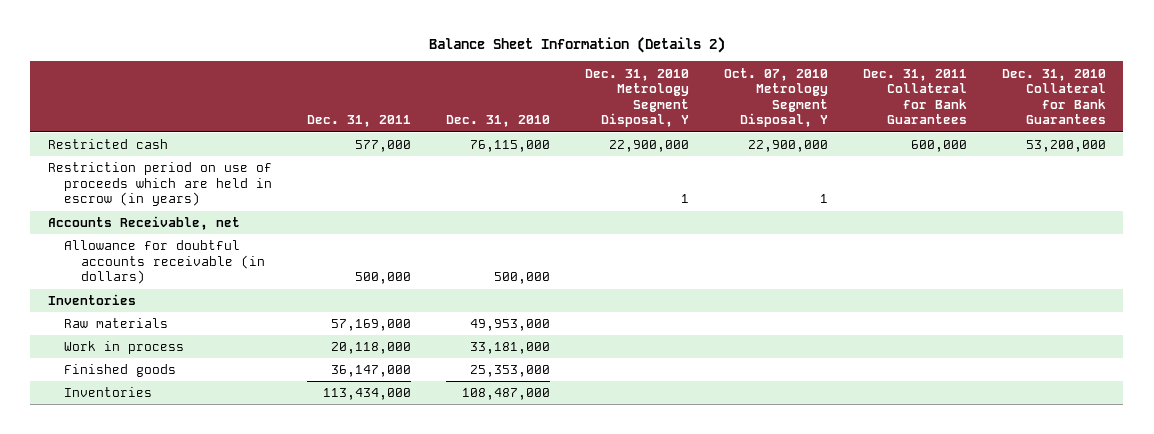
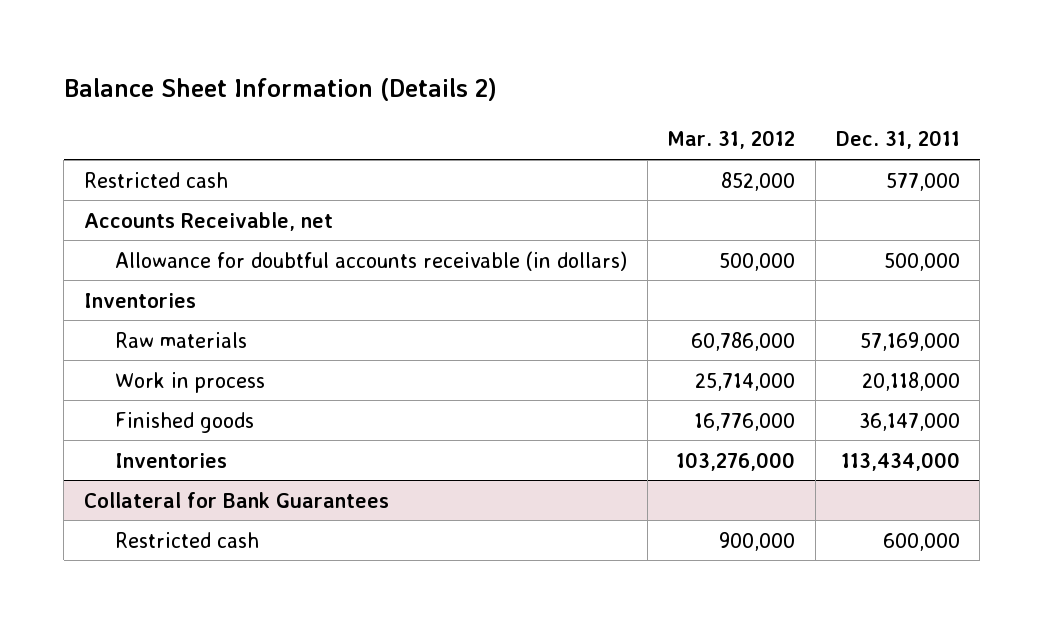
[446,115,551,128] Dec. 31, 2010 -> none
[585,68,690,128] Dec. 31, 2010 Metrology Segment Disposal, Y -> none
[724,67,829,128] Oct. 07, 2010 Metrology Segment Disposal, Y -> none
[863,68,968,125] Dec. 31, 2011 Collateral for Bank Guarantees -> none
[1002,68,1107,125] Dec. 31, 2010 Collateral for Bank Guarantees -> none
none -> [667,130,796,150] Mar. 31, 2012
[47,162,273,207] Restriction period on use of proceeds which are held in escrow (in years) -> none
none -> [83,491,389,508] Collateral for Bank Guarantees
none -> [115,531,260,548] Restricted cash

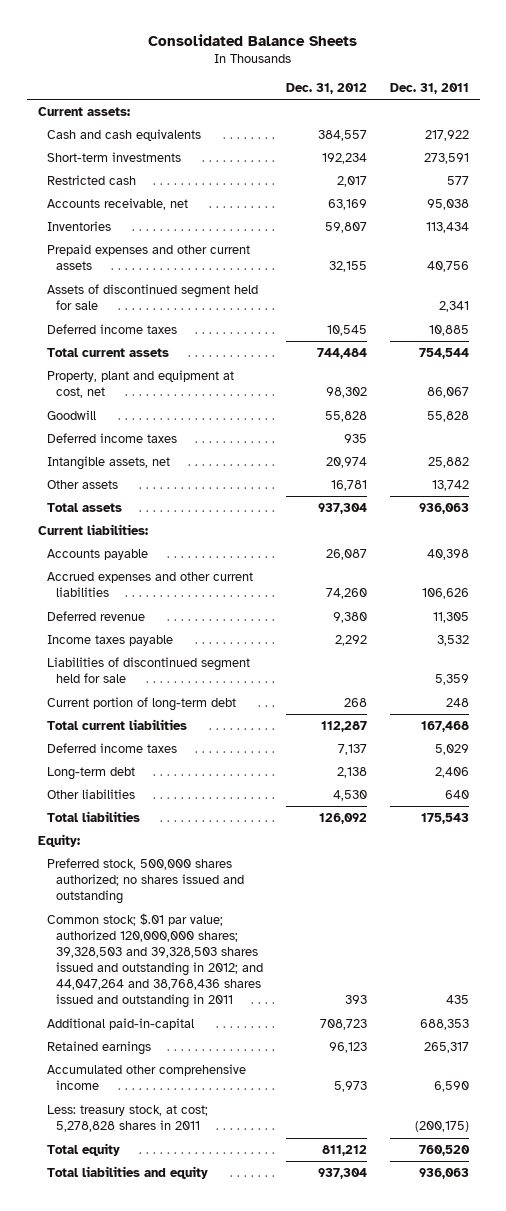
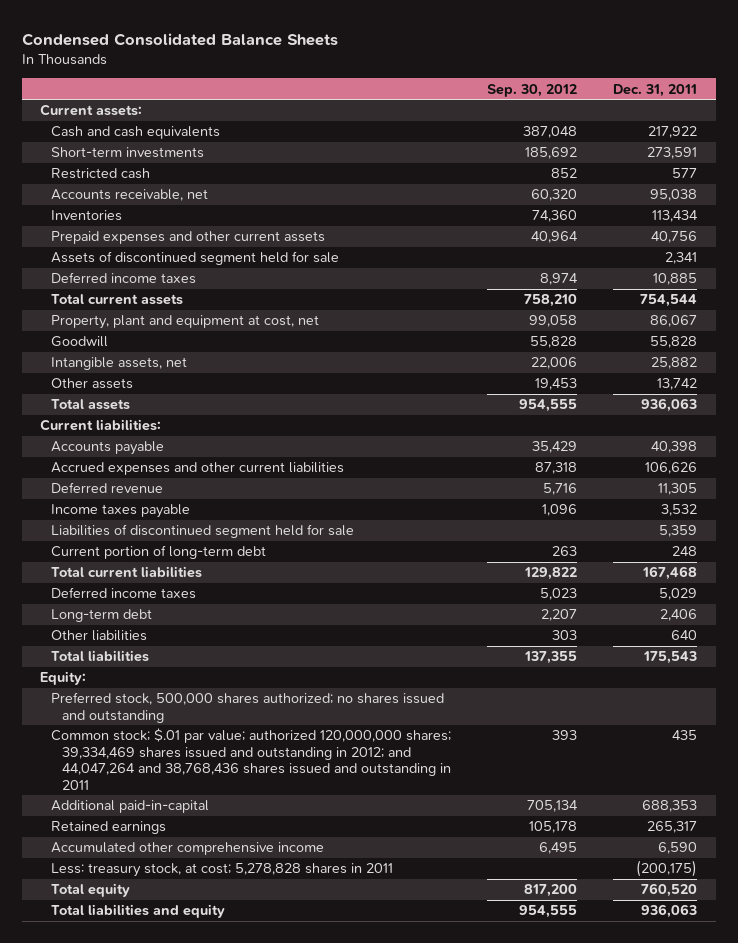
[148,34,358,47] Consolidated Balance Sheets -> [22,32,339,46] Condensed Consolidated Balance Sheets
[285,82,367,94] Dec. 31, 2012 -> none
none -> [487,83,578,97] Sep. 30, 2012
[47,433,178,444] Deferred income taxes -> none
[47,913,264,1009] Common stock; $.01 par value; authorized 120,000,000 shares; 39,328,503 and 39,328,503 shares issued and outstanding in 2012; and 44,047,264 and 38,768,436 shares issued and outstanding in 2011 -> [51,728,452,791] Common stock; $.01 par value; authorized 120,000,000 shares; 39,334,469 shares issued and outstanding in 2012; and 44,047,264 and 38,768,436 shares issued and outstanding in 2011

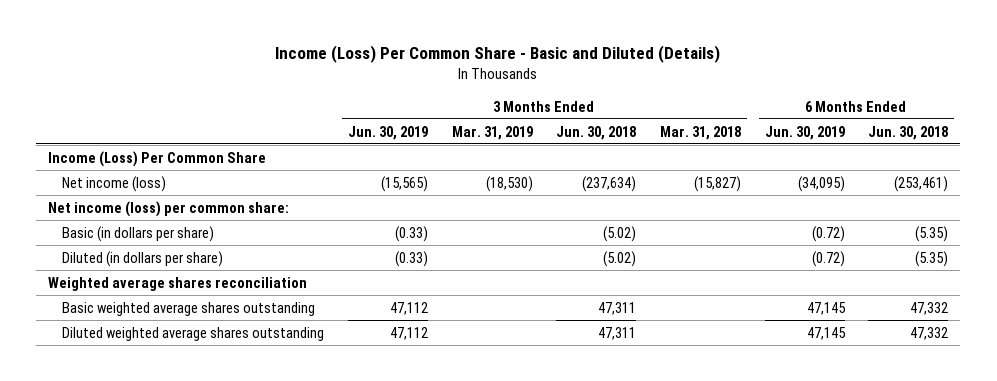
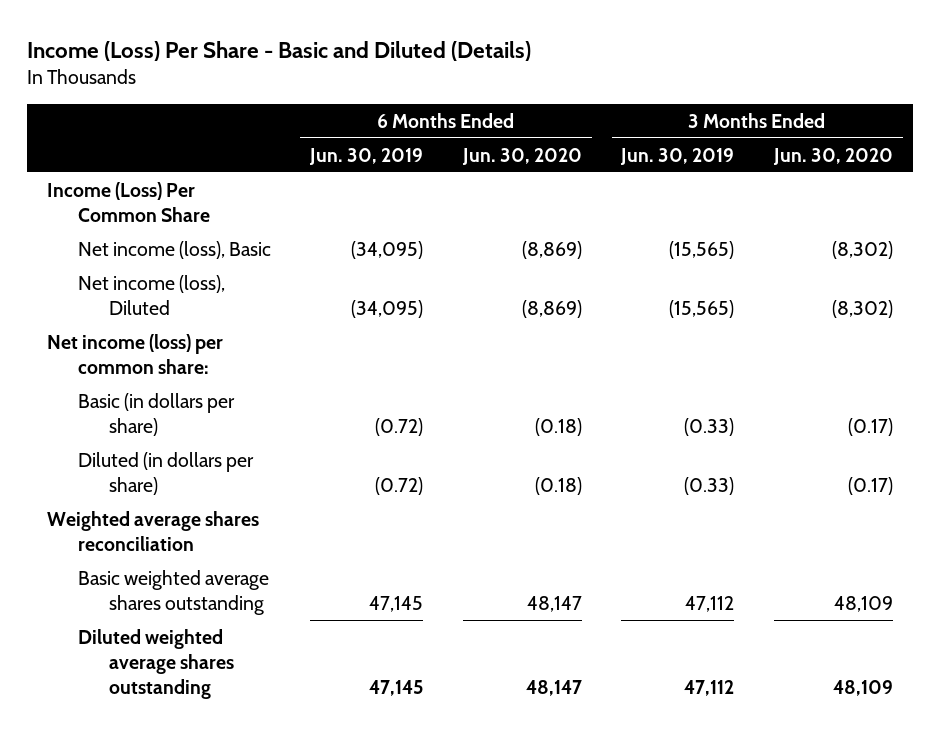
[275,45,721,64] Income (Loss) Per Common Share - Basic and Diluted (Details) -> [27,40,532,61] Income (Loss) Per Share - Basic and Diluted (Details)
[451,125,533,140] Mar. 31, 2019 -> none
[556,125,637,140] Jun. 30, 2018 -> none
[659,125,741,140] Mar. 31, 2018 -> none
[868,125,949,140] Jun. 30, 2018 -> none
none -> [461,147,582,165] Jun. 30, 2020
none -> [772,147,893,165] Jun. 30, 2020
[62,175,167,192] Net income (loss) -> [77,240,271,259] Net income (loss), Basic
none -> [77,274,225,316] Net income (loss), Diluted

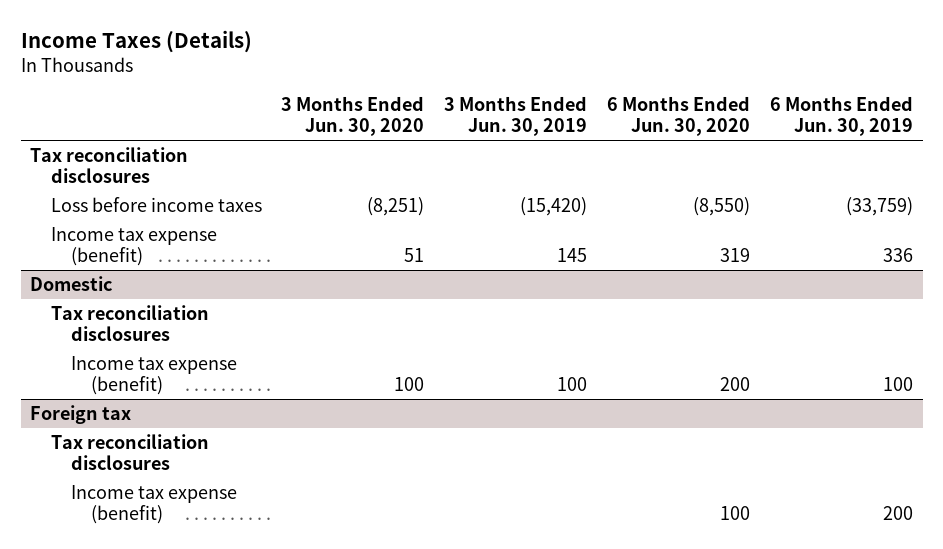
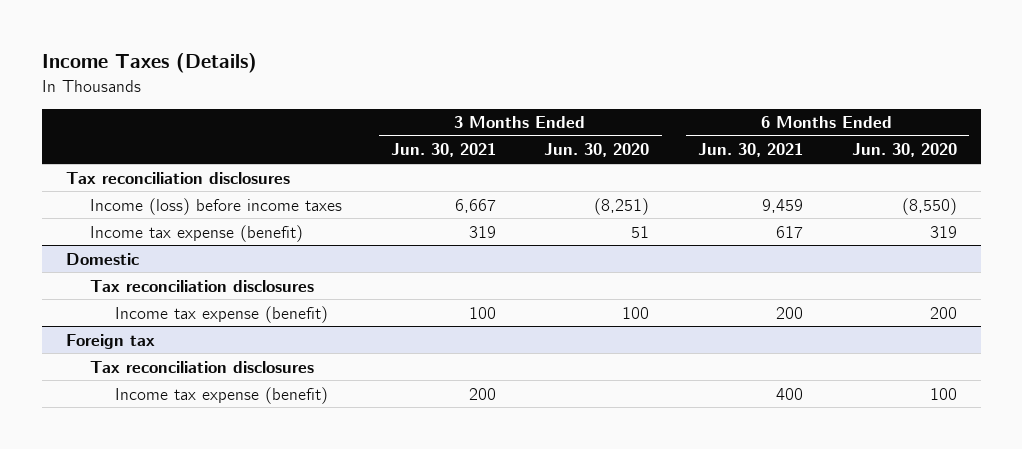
[444,96,588,137] 3 Months Ended Jun. 30, 2019 -> none
[769,96,913,137] 6 Months Ended Jun. 30, 2019 -> none
none -> [390,143,496,158] Jun. 30, 2021
none -> [698,143,804,158] Jun. 30, 2021
[50,196,262,212] Loss before income taxes -> [90,197,343,215] Income (loss) before income taxes

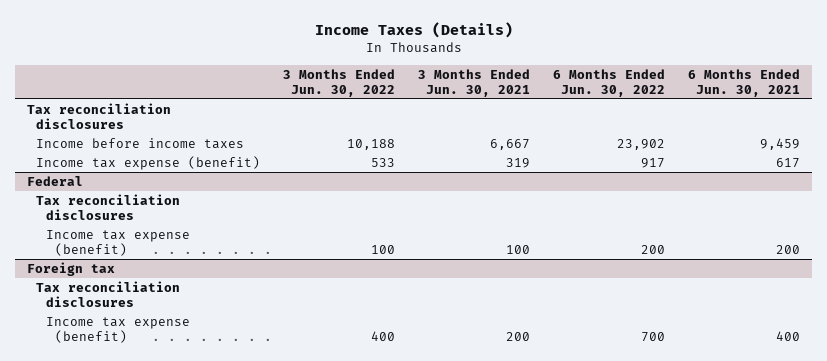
[544,143,650,158] Jun. 30, 2020 -> none
[851,143,957,158] Jun. 30, 2020 -> none
none -> [283,68,396,97] 3 Months Ended Jun. 30, 2022
none -> [553,68,666,97] 6 Months Ended Jun. 30, 2022
[90,197,343,215] Income (loss) before income taxes -> [36,138,245,150] Income before income taxes
[65,252,139,265] Domestic -> [26,176,83,187] Federal

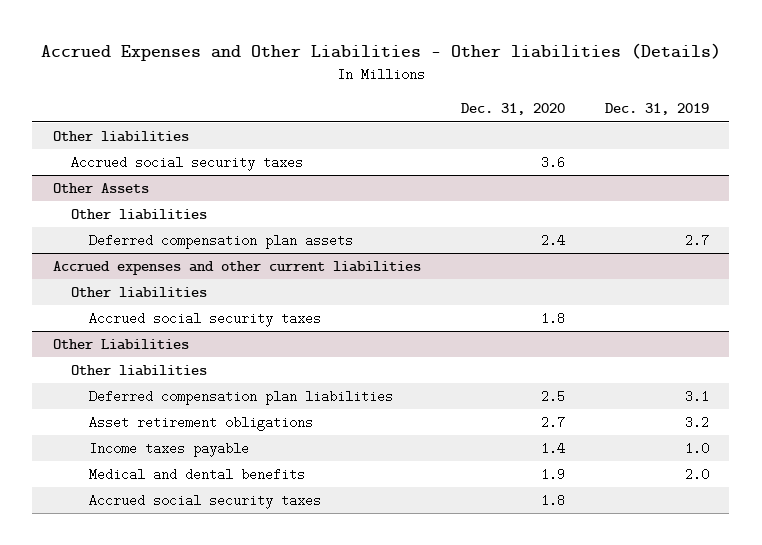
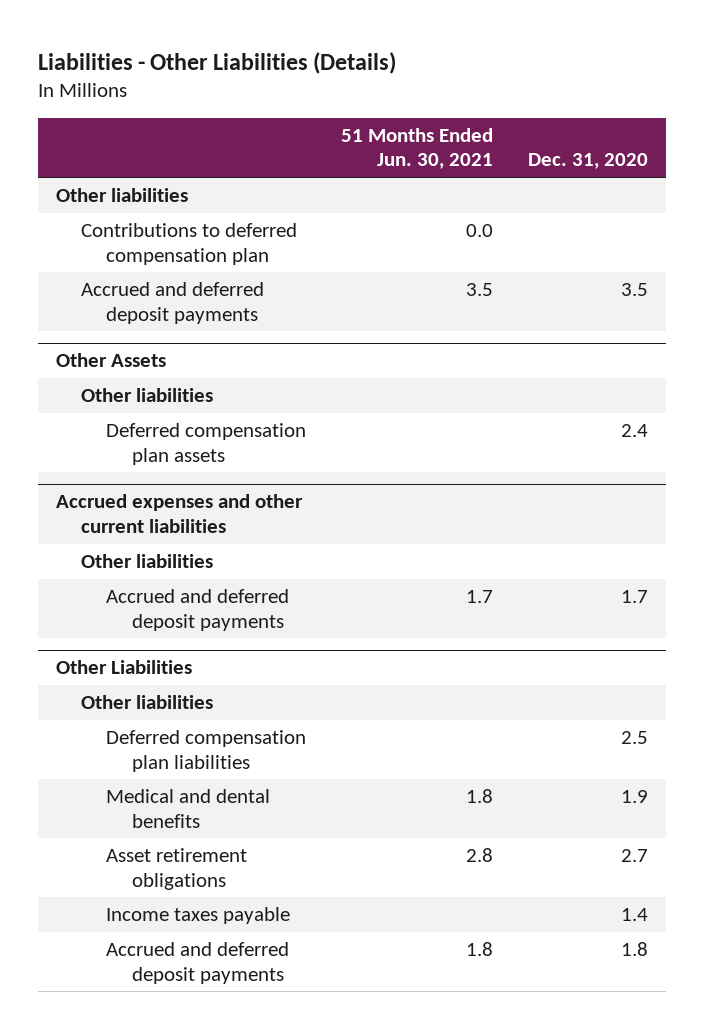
[40,43,721,62] Accrued Expenses and Other Liabilities - Other liabilities (Details) -> [38,51,397,74] Liabilities - Other Liabilities (Details)
[605,103,710,116] Dec. 31, 2019 -> none
none -> [341,127,494,170] 51 Months Ended Jun. 30, 2021
[70,156,303,172] Accrued social security taxes -> none
none -> [81,222,298,265] Contributions to deferred compensation plan
none -> [81,281,265,324] Accrued and deferred deposit payments
[89,312,322,328] Accrued social security taxes -> none
none -> [106,588,290,631] Accrued and deferred deposit payments
[89,468,306,482] Medical and dental benefits -> [106,788,271,828] Medical and dental benefits
[89,494,322,510] Accrued social security taxes -> none
none -> [106,941,290,984] Accrued and deferred deposit payments

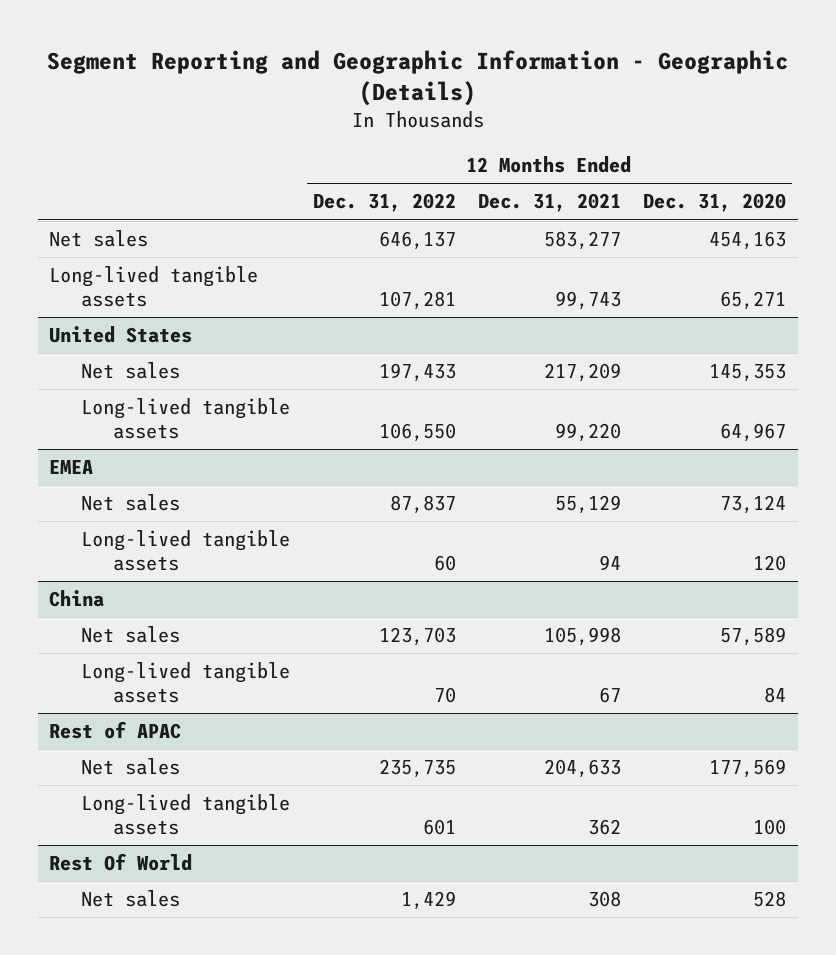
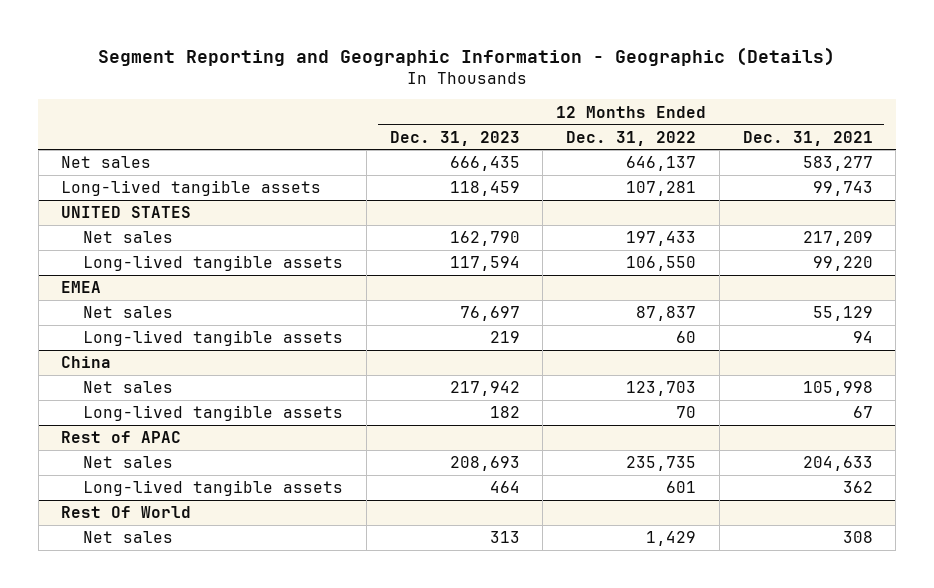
[643,193,787,213] Dec. 31, 2020 -> none
none -> [389,130,520,146] Dec. 31, 2023
[49,326,193,344] United States -> [61,206,192,219] UNITED STATES

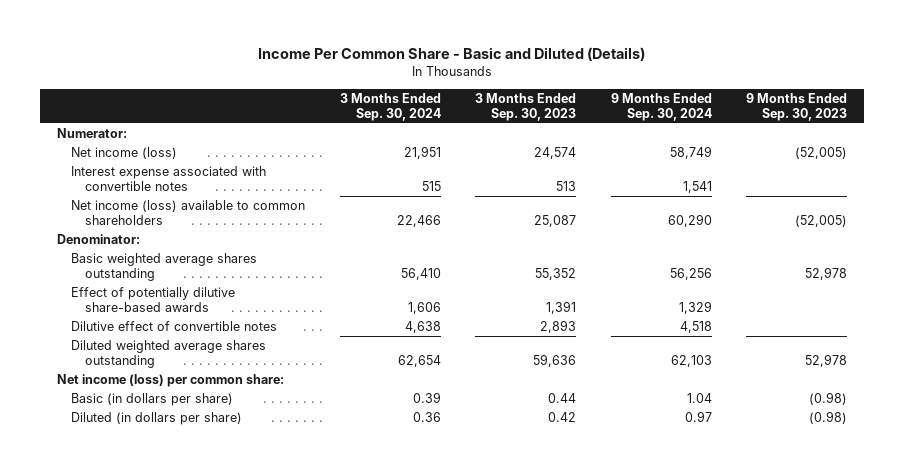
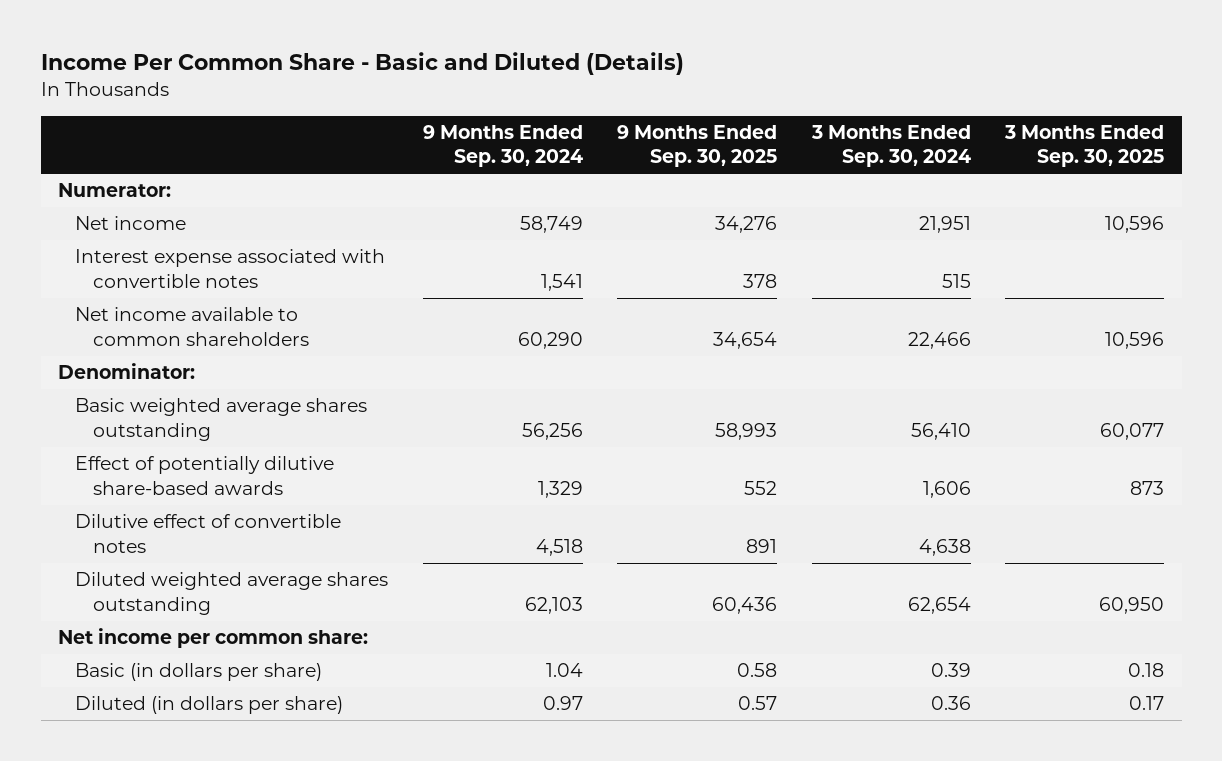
[475,92,577,122] 3 Months Ended Sep. 30, 2023 -> none
[746,92,848,122] 9 Months Ended Sep. 30, 2023 -> none
none -> [617,124,778,168] 9 Months Ended Sep. 30, 2025
none -> [1004,124,1165,168] 3 Months Ended Sep. 30, 2025
[71,146,178,159] Net income (loss) -> [75,216,187,231] Net income
[71,199,306,226] Net income (loss) available to common shareholders -> [75,307,309,346] Net income available to common shareholders
[57,373,285,387] Net income (loss) per common share: -> [57,628,368,649] Net income per common share:

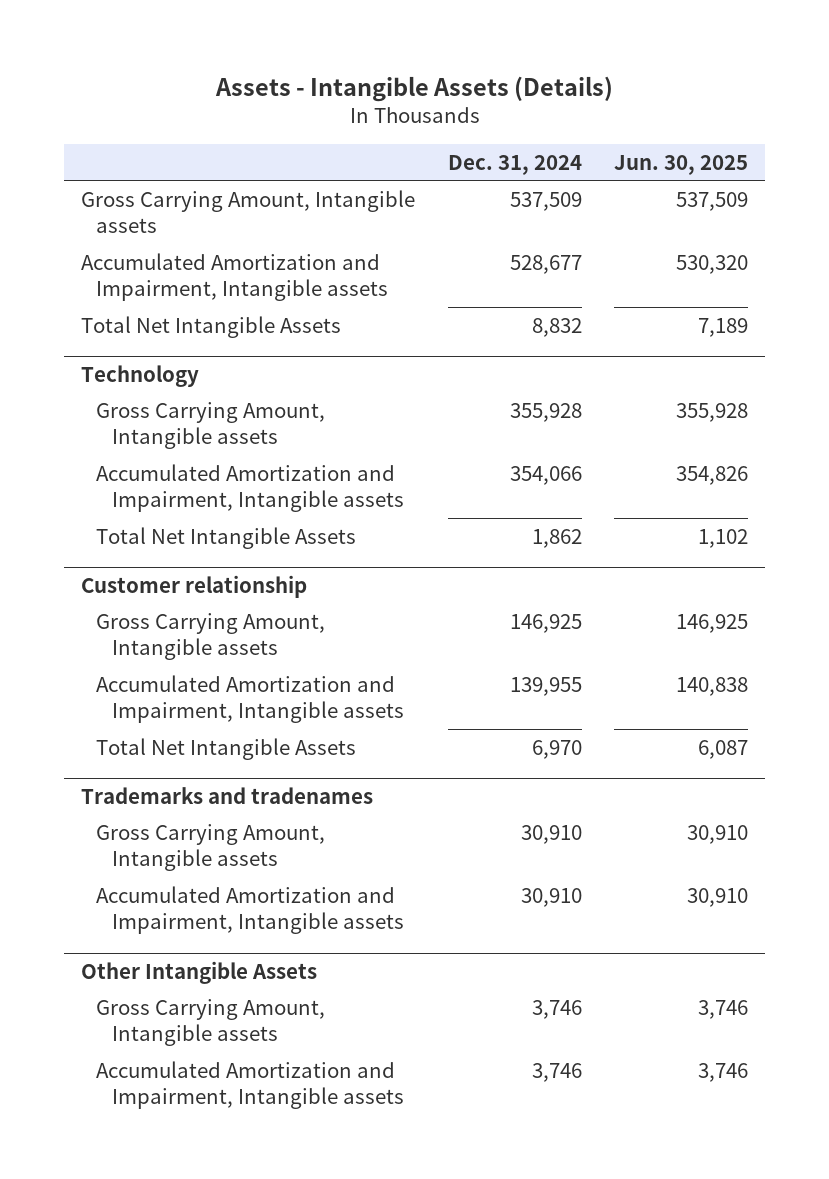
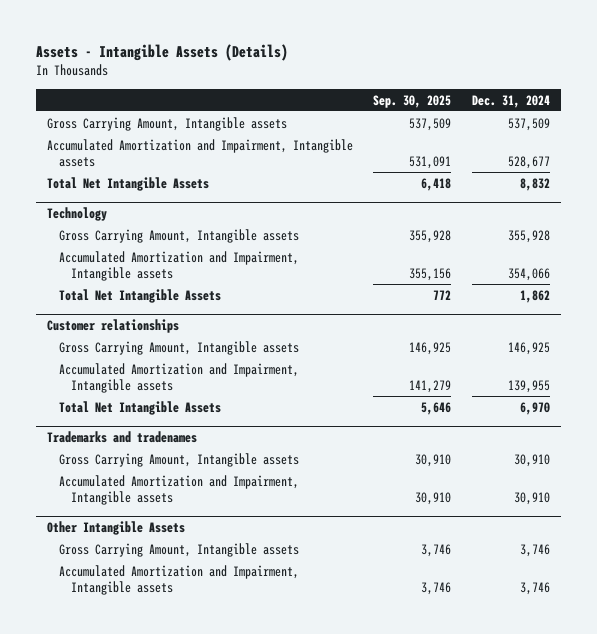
[614,154,749,175] Jun. 30, 2025 -> none
none -> [373,94,452,108] Sep. 30, 2025
[80,574,307,598] Customer relationship -> [46,318,179,333] Customer relationships

